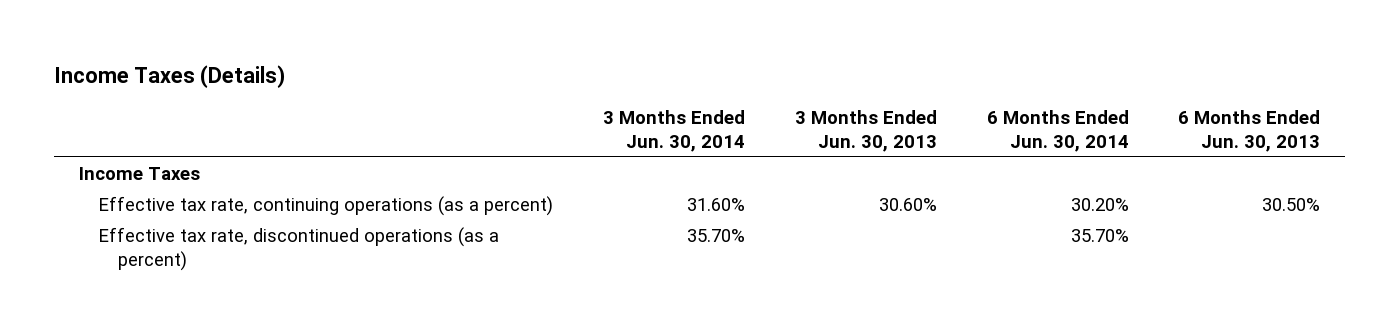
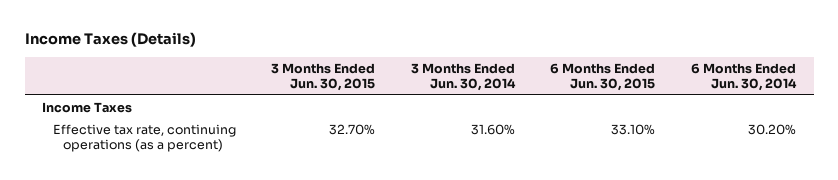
[794,110,937,152] 3 Months Ended Jun. 30, 2013 -> none
[1178,110,1321,152] 6 Months Ended Jun. 30, 2013 -> none
none -> [271,62,376,91] 3 Months Ended Jun. 30, 2015
none -> [550,62,656,91] 6 Months Ended Jun. 30, 2015
[98,227,500,271] Effective tax rate, discontinued operations (as a percent) -> none

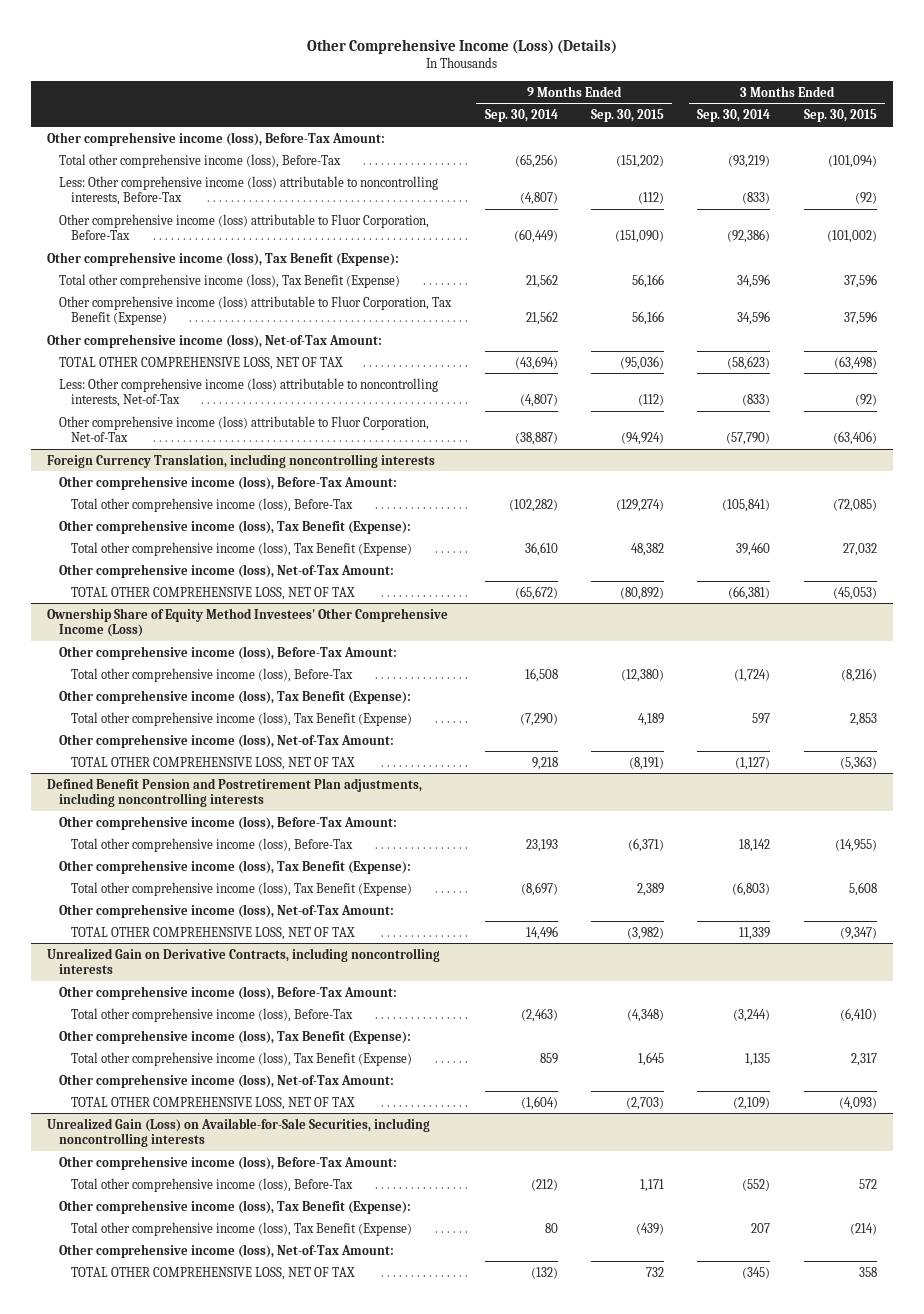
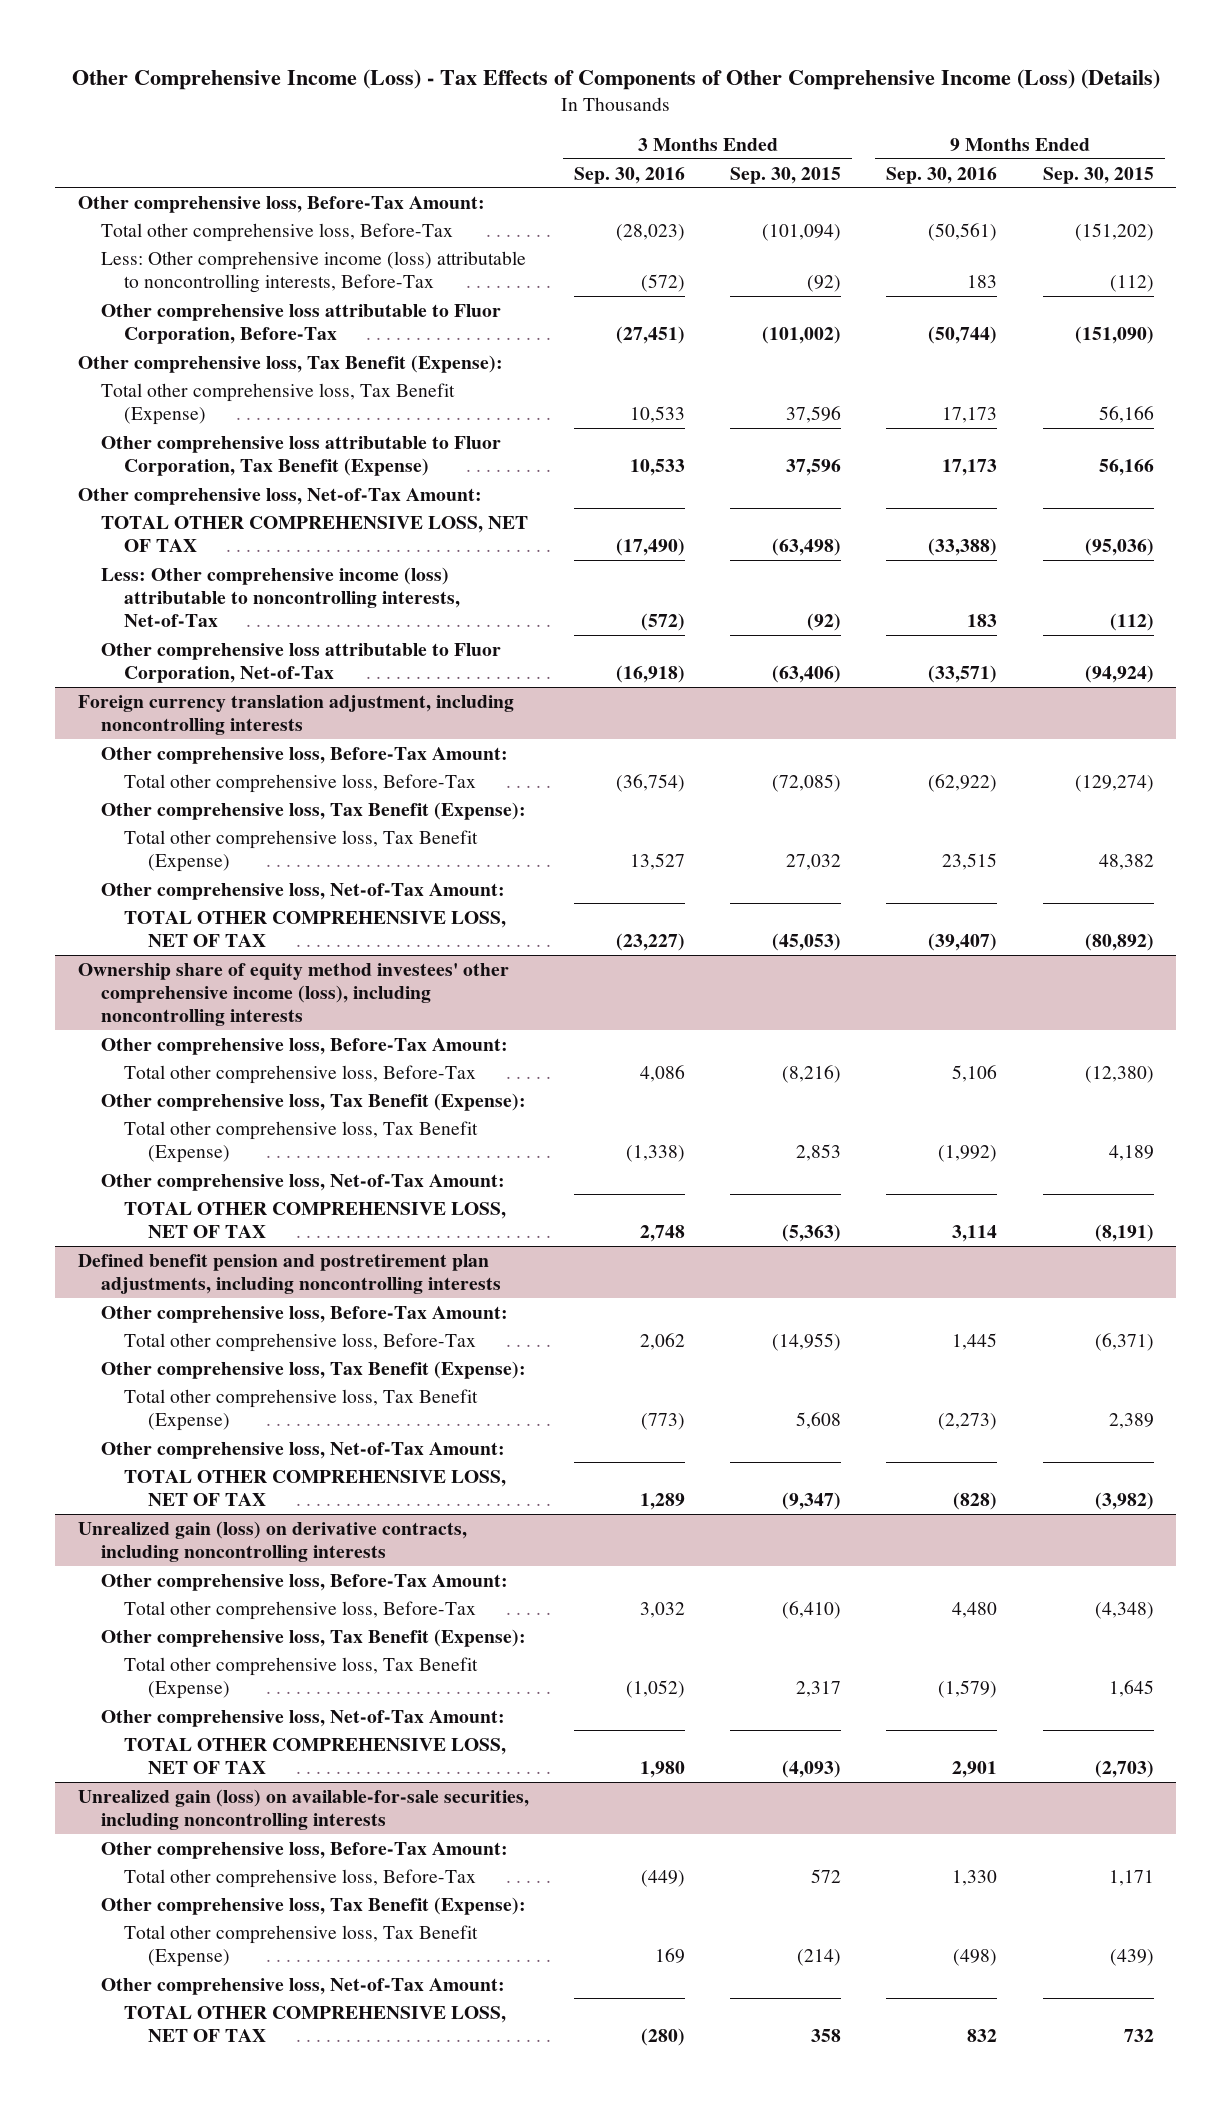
[307,38,618,54] Other Comprehensive Income (Loss) (Details) -> [71,69,1160,91] Other Comprehensive Income (Loss) - Tax Effects of Components of Other Comprehensive Income (Loss) (Details)
[484,109,558,123] Sep. 30, 2014 -> none
[697,109,771,123] Sep. 30, 2014 -> none
none -> [573,166,685,184] Sep. 30, 2016
none -> [886,166,998,184] Sep. 30, 2016
[47,131,386,146] Other comprehensive income (loss), Before-Tax Amount: -> [77,195,485,213] Other comprehensive loss, Before-Tax Amount:
[59,153,342,168] Total other comprehensive income (loss), Before-Tax -> [101,222,454,242] Total other comprehensive loss, Before-Tax
[59,213,430,241] Other comprehensive income (loss) attributable to Fluor Corporation, Before-Tax -> [101,303,502,344] Other comprehensive loss attributable to Fluor Corporation, Before-Tax
[47,251,400,266] Other comprehensive income (loss), Tax Benefit (Expense): -> [77,354,503,373] Other comprehensive loss, Tax Benefit (Expense):
[59,273,401,288] Total other comprehensive income (loss), Tax Benefit (Expense) -> [101,382,456,425] Total other comprehensive loss, Tax Benefit (Expense)
[59,295,453,326] Other comprehensive income (loss) attributable to Fluor Corporation, Tax Benefit (Expense) -> [101,435,502,476] Other comprehensive loss attributable to Fluor Corporation, Tax Benefit (Expense)
[47,333,383,348] Other comprehensive income (loss), Net-of-Tax Amount: -> [77,487,482,505] Other comprehensive loss, Net-of-Tax Amount:
[59,415,430,443] Other comprehensive income (loss) attributable to Fluor Corporation, Net-of-Tax -> [101,642,502,683] Other comprehensive loss attributable to Fluor Corporation, Net-of-Tax
[47,453,436,468] Foreign Currency Translation, including noncontrolling interests -> [77,694,514,735] Foreign currency translation adjustment, including noncontrolling interests
[59,475,398,490] Other comprehensive income (loss), Before-Tax Amount: -> [101,746,509,764] Other comprehensive loss, Before-Tax Amount:
[71,497,354,512] Total other comprehensive income (loss), Before-Tax -> [124,773,477,793] Total other comprehensive loss, Before-Tax
[59,519,412,534] Other comprehensive income (loss), Tax Benefit (Expense): -> [101,801,527,820] Other comprehensive loss, Tax Benefit (Expense):
[71,541,413,556] Total other comprehensive income (loss), Tax Benefit (Expense) -> [124,829,479,872] Total other comprehensive loss, Tax Benefit (Expense)
[59,563,395,578] Other comprehensive income (loss), Net-of-Tax Amount: -> [101,882,506,900] Other comprehensive loss, Net-of-Tax Amount:
[47,607,449,638] Ownership Share of Equity Method Investees' Other Comprehensive Income (Loss) -> [77,962,509,1027] Ownership share of equity method investees' other comprehensive income (loss), including noncontrolling interests
[59,645,398,660] Other comprehensive income (loss), Before-Tax Amount: -> [101,1037,509,1055] Other comprehensive loss, Before-Tax Amount:
[71,667,354,682] Total other comprehensive income (loss), Before-Tax -> [124,1064,477,1084] Total other comprehensive loss, Before-Tax
[59,689,412,704] Other comprehensive income (loss), Tax Benefit (Expense): -> [101,1092,527,1111] Other comprehensive loss, Tax Benefit (Expense):
[71,711,413,726] Total other comprehensive income (loss), Tax Benefit (Expense) -> [124,1120,479,1163] Total other comprehensive loss, Tax Benefit (Expense)
[59,733,395,748] Other comprehensive income (loss), Net-of-Tax Amount: -> [101,1173,506,1191] Other comprehensive loss, Net-of-Tax Amount:
[47,777,423,808] Defined Benefit Pension and Postretirement Plan adjustments, including noncontrolling interests -> [77,1253,502,1294] Defined benefit pension and postretirement plan adjustments, including noncontrolling interests
[59,815,398,830] Other comprehensive income (loss), Before-Tax Amount: -> [101,1305,509,1323] Other comprehensive loss, Before-Tax Amount:
[71,837,354,852] Total other comprehensive income (loss), Before-Tax -> [124,1332,477,1352] Total other comprehensive loss, Before-Tax
[59,859,412,874] Other comprehensive income (loss), Tax Benefit (Expense): -> [101,1360,527,1379] Other comprehensive loss, Tax Benefit (Expense):
[71,881,413,896] Total other comprehensive income (loss), Tax Benefit (Expense) -> [124,1388,479,1431] Total other comprehensive loss, Tax Benefit (Expense)
[59,903,395,918] Other comprehensive income (loss), Net-of-Tax Amount: -> [101,1441,506,1459] Other comprehensive loss, Net-of-Tax Amount:
[47,947,441,975] Unrealized Gain on Derivative Contracts, including noncontrolling interests -> [77,1520,467,1562] Unrealized gain (loss) on derivative contracts, including noncontrolling interests
[59,985,398,1000] Other comprehensive income (loss), Before-Tax Amount: -> [101,1573,509,1591] Other comprehensive loss, Before-Tax Amount:
[71,1007,354,1022] Total other comprehensive income (loss), Before-Tax -> [124,1600,477,1620] Total other comprehensive loss, Before-Tax
[59,1029,412,1044] Other comprehensive income (loss), Tax Benefit (Expense): -> [101,1628,527,1647] Other comprehensive loss, Tax Benefit (Expense):
[71,1051,413,1066] Total other comprehensive income (loss), Tax Benefit (Expense) -> [124,1656,479,1699] Total other comprehensive loss, Tax Benefit (Expense)
[59,1073,395,1088] Other comprehensive income (loss), Net-of-Tax Amount: -> [101,1709,506,1727] Other comprehensive loss, Net-of-Tax Amount:
[47,1117,431,1148] Unrealized Gain (Loss) on Available-for-Sale Securities, including noncontrolling interests -> [77,1788,529,1830] Unrealized gain (loss) on available-for-sale securities, including noncontrolling interests
[59,1155,398,1170] Other comprehensive income (loss), Before-Tax Amount: -> [101,1841,509,1859] Other comprehensive loss, Before-Tax Amount:
[71,1177,354,1192] Total other comprehensive income (loss), Before-Tax -> [124,1868,477,1888] Total other comprehensive loss, Before-Tax
[59,1199,412,1214] Other comprehensive income (loss), Tax Benefit (Expense): -> [101,1896,527,1915] Other comprehensive loss, Tax Benefit (Expense):
[71,1221,413,1236] Total other comprehensive income (loss), Tax Benefit (Expense) -> [124,1924,479,1967] Total other comprehensive loss, Tax Benefit (Expense)
[59,1243,395,1258] Other comprehensive income (loss), Net-of-Tax Amount: -> [101,1977,506,1995] Other comprehensive loss, Net-of-Tax Amount:

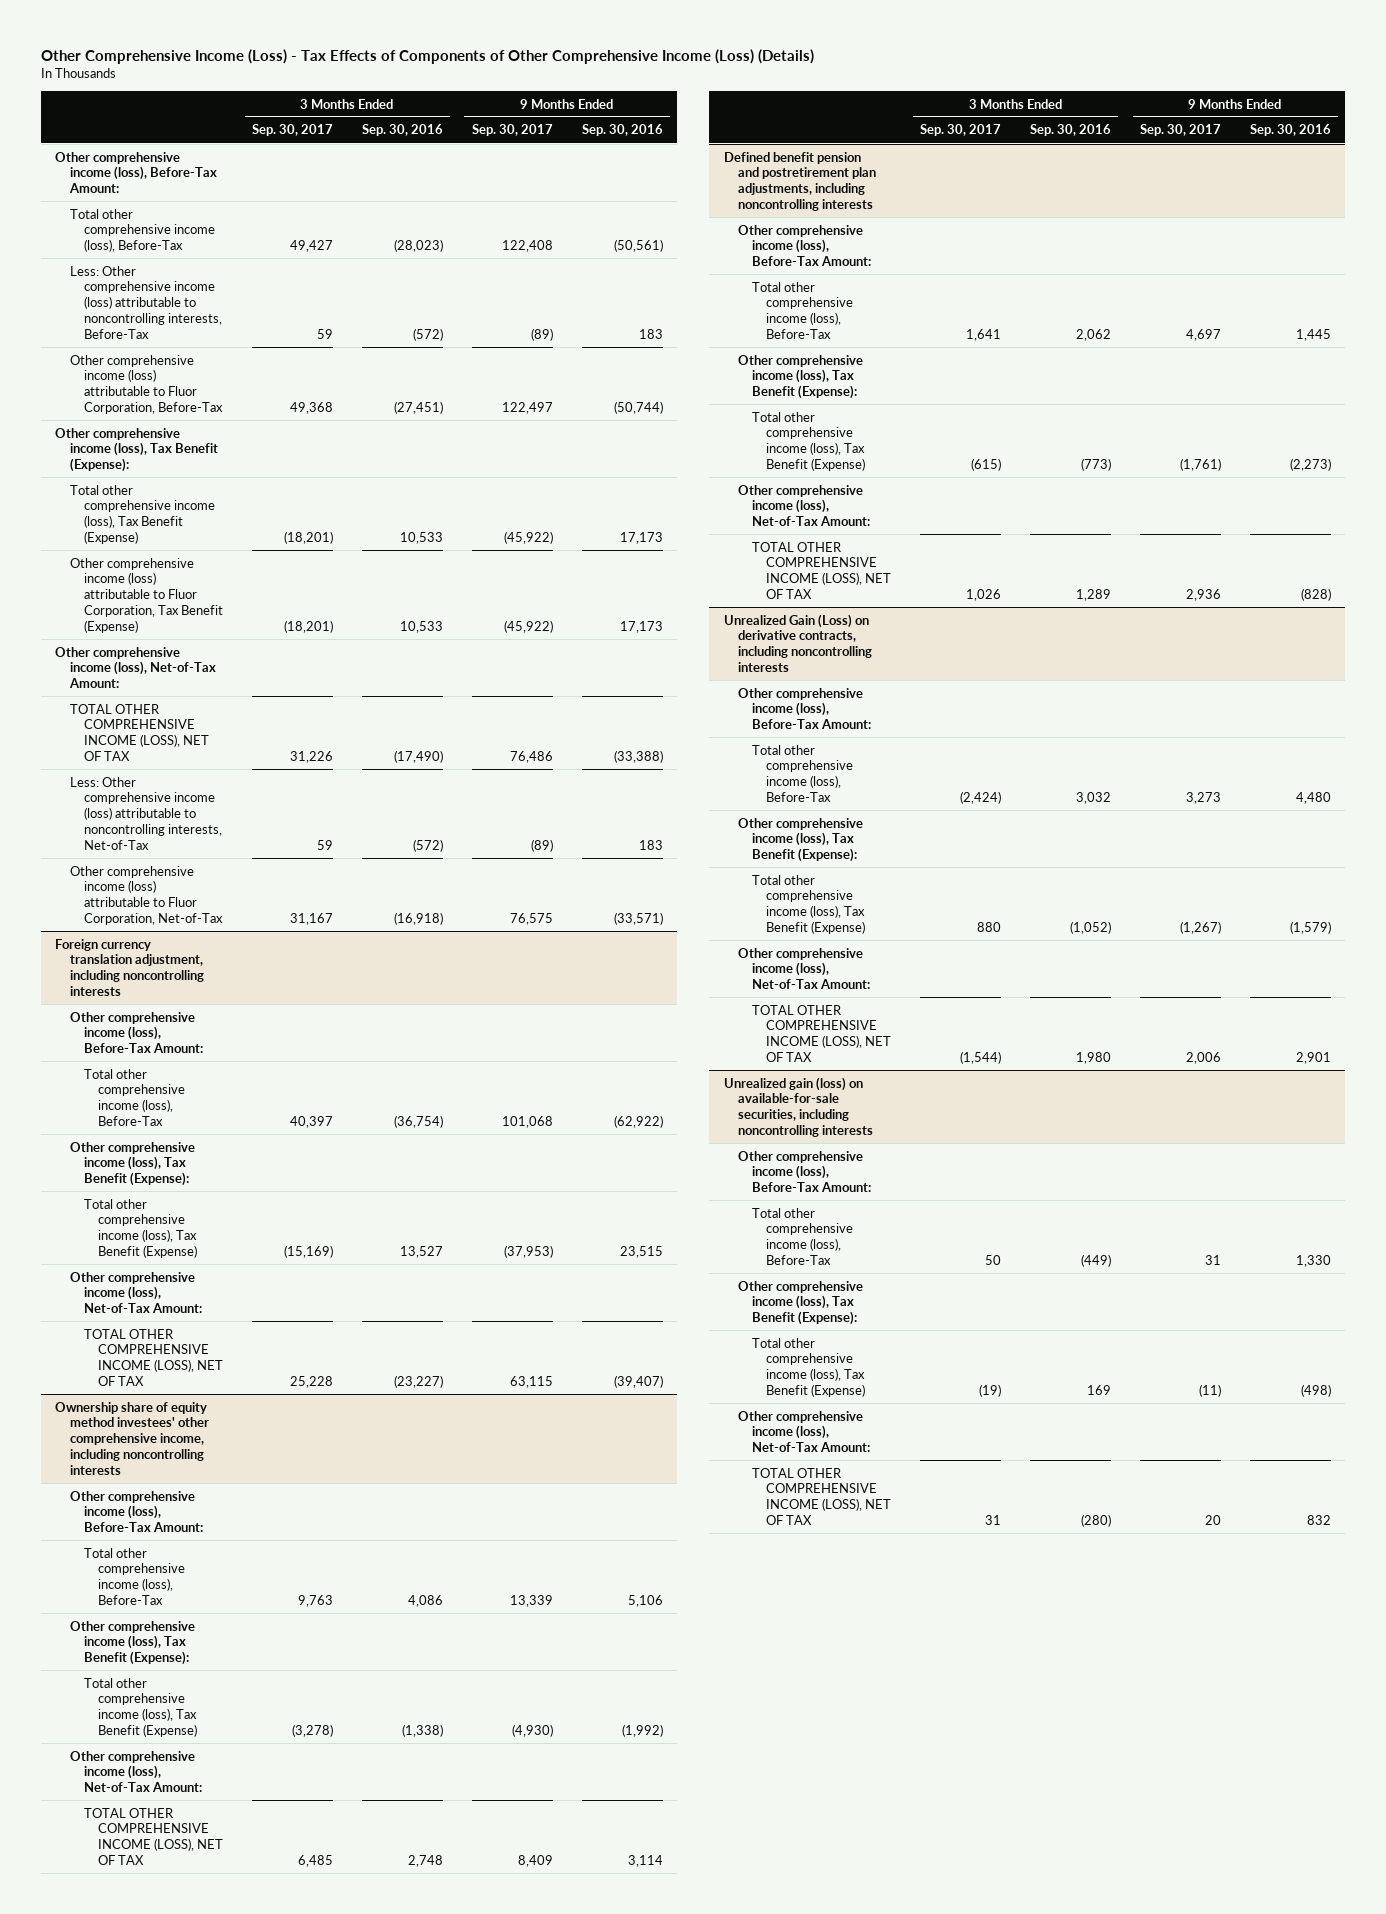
[730,166,842,184] Sep. 30, 2015 -> none
[1042,166,1154,184] Sep. 30, 2015 -> none
none -> [251,124,333,137] Sep. 30, 2017
none -> [471,124,553,137] Sep. 30, 2017
[77,195,485,213] Other comprehensive loss, Before-Tax Amount: -> [55,151,217,194] Other comprehensive income (loss), Before-Tax Amount:
[101,222,454,242] Total other comprehensive loss, Before-Tax -> [69,208,215,253] Total other comprehensive income (loss), Before-Tax
[101,303,502,344] Other comprehensive loss attributable to Fluor Corporation, Before-Tax -> [69,354,223,414] Other comprehensive income (loss) attributable to Fluor Corporation, Before-Tax
[77,354,503,373] Other comprehensive loss, Tax Benefit (Expense): -> [55,427,218,473] Other comprehensive income (loss), Tax Benefit (Expense):
[101,382,456,425] Total other comprehensive loss, Tax Benefit (Expense) -> [69,484,215,544] Total other comprehensive income (loss), Tax Benefit (Expense)
[101,435,502,476] Other comprehensive loss attributable to Fluor Corporation, Tax Benefit (Expense) -> [69,557,223,633] Other comprehensive income (loss) attributable to Fluor Corporation, Tax Benefit (Expense)
[77,487,482,505] Other comprehensive loss, Net-of-Tax Amount: -> [55,646,216,689] Other comprehensive income (loss), Net-of-Tax Amount:
[101,515,529,552] TOTAL OTHER COMPREHENSIVE LOSS, NET OF TAX -> [69,703,209,761] TOTAL OTHER COMPREHENSIVE INCOME (LOSS), NET OF TAX
[101,642,502,683] Other comprehensive loss attributable to Fluor Corporation, Net-of-Tax -> [69,865,223,925] Other comprehensive income (loss) attributable to Fluor Corporation, Net-of-Tax
[101,746,509,764] Other comprehensive loss, Before-Tax Amount: -> [69,1011,203,1054] Other comprehensive income (loss), Before-Tax Amount:
[124,773,477,793] Total other comprehensive loss, Before-Tax -> [83,1068,186,1126] Total other comprehensive income (loss), Before-Tax
[101,801,527,820] Other comprehensive loss, Tax Benefit (Expense): -> [69,1141,195,1187] Other comprehensive income (loss), Tax Benefit (Expense):
[124,829,479,872] Total other comprehensive loss, Tax Benefit (Expense) -> [83,1198,198,1258] Total other comprehensive income (loss), Tax Benefit (Expense)
[101,882,506,900] Other comprehensive loss, Net-of-Tax Amount: -> [69,1271,202,1314] Other comprehensive income (loss), Net-of-Tax Amount:
[124,910,507,947] TOTAL OTHER COMPREHENSIVE LOSS, NET OF TAX -> [83,1328,224,1386] TOTAL OTHER COMPREHENSIVE INCOME (LOSS), NET OF TAX
[77,962,509,1027] Ownership share of equity method investees' other comprehensive income (loss), including noncontrolling interests -> [55,1401,209,1475] Ownership share of equity method investees' other comprehensive income, including noncontrolling interests
[101,1037,509,1055] Other comprehensive loss, Before-Tax Amount: -> [69,1490,203,1533] Other comprehensive income (loss), Before-Tax Amount:
[124,1064,477,1084] Total other comprehensive loss, Before-Tax -> [83,1547,186,1605] Total other comprehensive income (loss), Before-Tax
[101,1092,527,1111] Other comprehensive loss, Tax Benefit (Expense): -> [69,1620,195,1666] Other comprehensive income (loss), Tax Benefit (Expense):
[124,1120,479,1163] Total other comprehensive loss, Tax Benefit (Expense) -> [83,1677,198,1737] Total other comprehensive income (loss), Tax Benefit (Expense)
[101,1173,506,1191] Other comprehensive loss, Net-of-Tax Amount: -> [69,1750,202,1793] Other comprehensive income (loss), Net-of-Tax Amount:
[124,1201,507,1238] TOTAL OTHER COMPREHENSIVE LOSS, NET OF TAX -> [83,1807,224,1865] TOTAL OTHER COMPREHENSIVE INCOME (LOSS), NET OF TAX
[101,1305,509,1323] Other comprehensive loss, Before-Tax Amount: -> [737,224,872,267] Other comprehensive income (loss), Before-Tax Amount:
[124,1332,477,1352] Total other comprehensive loss, Before-Tax -> [752,281,854,339] Total other comprehensive income (loss), Before-Tax
[101,1360,527,1379] Other comprehensive loss, Tax Benefit (Expense): -> [737,354,863,400] Other comprehensive income (loss), Tax Benefit (Expense):
[124,1388,479,1431] Total other comprehensive loss, Tax Benefit (Expense) -> [752,411,866,471] Total other comprehensive income (loss), Tax Benefit (Expense)
[101,1441,506,1459] Other comprehensive loss, Net-of-Tax Amount: -> [737,484,871,527] Other comprehensive income (loss), Net-of-Tax Amount:
[124,1469,507,1506] TOTAL OTHER COMPREHENSIVE LOSS, NET OF TAX -> [752,541,892,599] TOTAL OTHER COMPREHENSIVE INCOME (LOSS), NET OF TAX
[77,1520,467,1562] Unrealized gain (loss) on derivative contracts, including noncontrolling interests -> [723,613,872,672] Unrealized Gain (Loss) on derivative contracts, including noncontrolling interests
[101,1573,509,1591] Other comprehensive loss, Before-Tax Amount: -> [737,687,872,730] Other comprehensive income (loss), Before-Tax Amount:
[124,1600,477,1620] Total other comprehensive loss, Before-Tax -> [752,744,854,802] Total other comprehensive income (loss), Before-Tax
[101,1628,527,1647] Other comprehensive loss, Tax Benefit (Expense): -> [737,817,863,863] Other comprehensive income (loss), Tax Benefit (Expense):
[124,1656,479,1699] Total other comprehensive loss, Tax Benefit (Expense) -> [752,874,866,934] Total other comprehensive income (loss), Tax Benefit (Expense)
[101,1709,506,1727] Other comprehensive loss, Net-of-Tax Amount: -> [737,947,871,990] Other comprehensive income (loss), Net-of-Tax Amount:
[124,1737,507,1774] TOTAL OTHER COMPREHENSIVE LOSS, NET OF TAX -> [752,1004,892,1062] TOTAL OTHER COMPREHENSIVE INCOME (LOSS), NET OF TAX
[101,1841,509,1859] Other comprehensive loss, Before-Tax Amount: -> [737,1150,872,1193] Other comprehensive income (loss), Before-Tax Amount:
[124,1868,477,1888] Total other comprehensive loss, Before-Tax -> [752,1207,854,1265] Total other comprehensive income (loss), Before-Tax
[101,1896,527,1915] Other comprehensive loss, Tax Benefit (Expense): -> [737,1280,863,1326] Other comprehensive income (loss), Tax Benefit (Expense):
[124,1924,479,1967] Total other comprehensive loss, Tax Benefit (Expense) -> [752,1337,866,1397] Total other comprehensive income (loss), Tax Benefit (Expense)
[101,1977,506,1995] Other comprehensive loss, Net-of-Tax Amount: -> [737,1410,871,1453] Other comprehensive income (loss), Net-of-Tax Amount:
[124,2005,507,2042] TOTAL OTHER COMPREHENSIVE LOSS, NET OF TAX -> [752,1467,892,1525] TOTAL OTHER COMPREHENSIVE INCOME (LOSS), NET OF TAX

